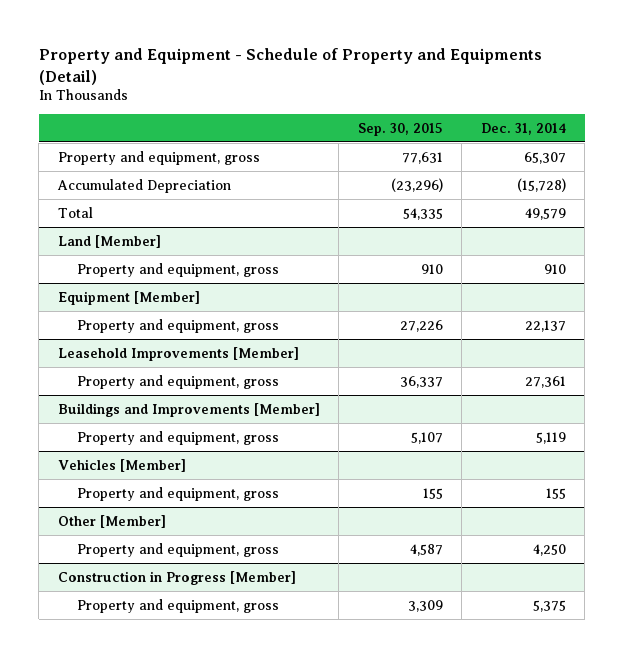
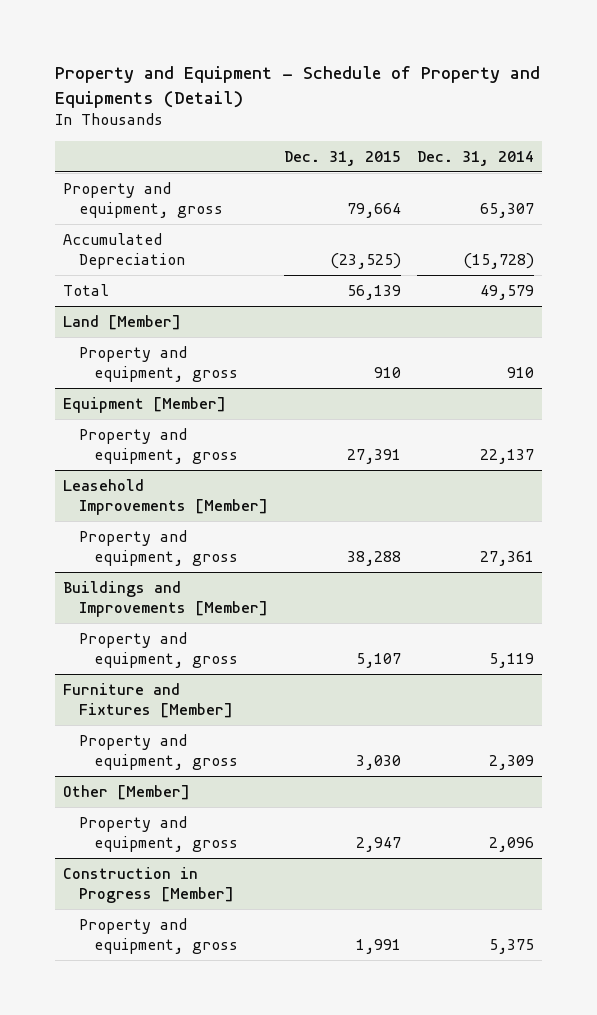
[357,122,443,136] Sep. 30, 2015 -> none
none -> [283,150,401,166] Dec. 31, 2015
[57,458,186,472] Vehicles [Member] -> none
none -> [62,682,233,718] Furniture and Fixtures [Member]
[545,487,566,499] 155 -> [488,754,534,770] 2,309
[532,543,566,556] 4,250 -> [488,836,534,852] 2,096

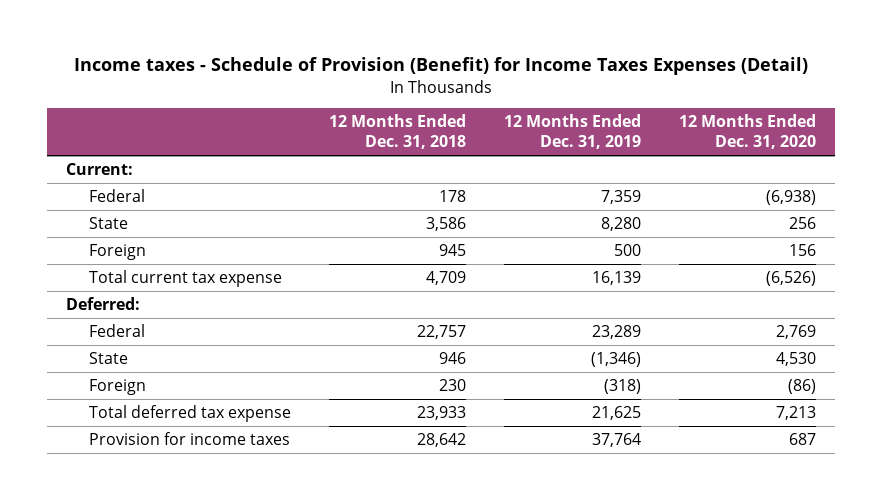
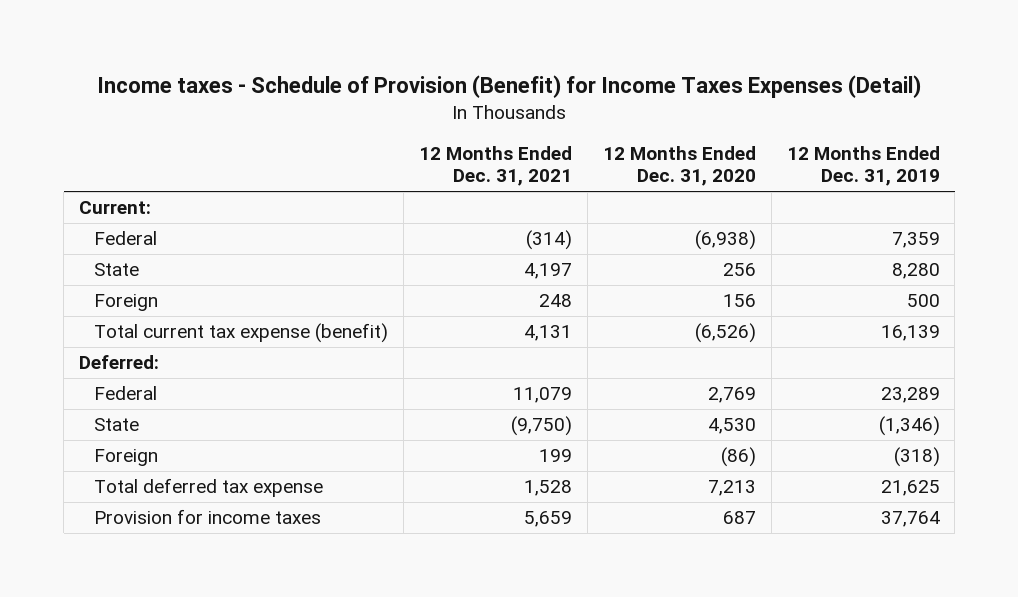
[328,114,466,150] 12 Months Ended Dec. 31, 2018 -> none
none -> [419,146,573,187] 12 Months Ended Dec. 31, 2021
[88,270,282,288] Total current tax expense -> [94,323,389,344] Total current tax expense (benefit)

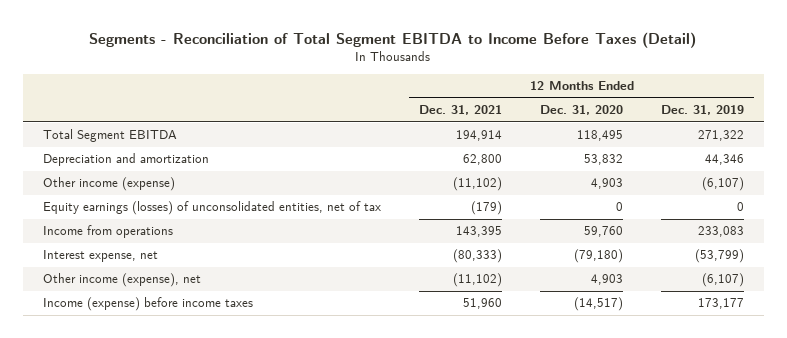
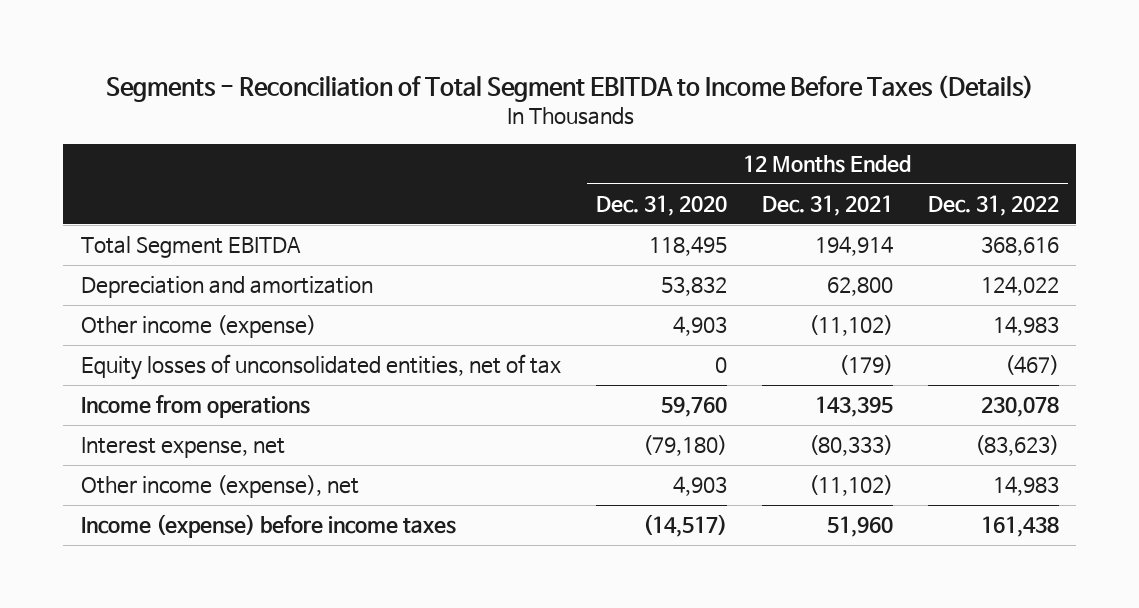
[89,31,697,48] Segments - Reconciliation of Total Segment EBITDA to Income Before Taxes (Detail) -> [105,75,1034,103] Segments - Reconciliation of Total Segment EBITDA to Income Before Taxes (Details)
[661,105,745,116] Dec. 31, 2019 -> none
none -> [927,195,1059,217] Dec. 31, 2022
[42,201,381,216] Equity earnings (losses) of unconsolidated entities, net of tax -> [80,354,561,381] Equity losses of unconsolidated entities, net of tax

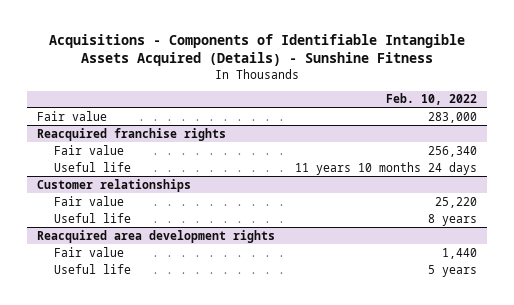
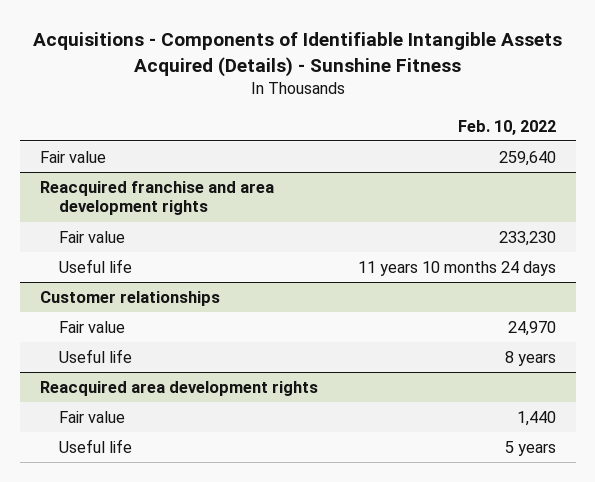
[428,111,478,123] 283,000 -> [498,151,556,167] 259,640
[37,127,227,141] Reacquired franchise rights -> [39,181,274,216] Reacquired franchise and area development rights
[428,145,478,157] 256,340 -> [498,231,556,247] 233,230
[435,196,478,208] 25,220 -> [507,321,556,337] 24,970

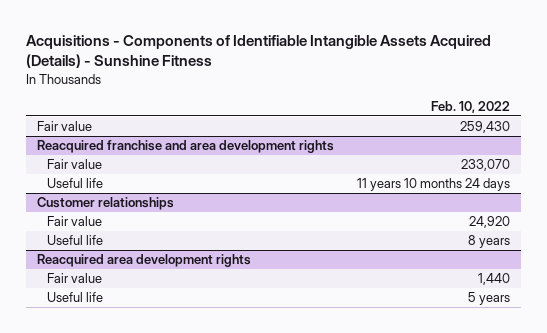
[498,151,556,167] 259,640 -> [459,121,510,134] 259,430
[498,231,556,247] 233,230 -> [460,159,510,172] 233,070
[507,321,556,337] 24,970 -> [468,216,510,229] 24,920

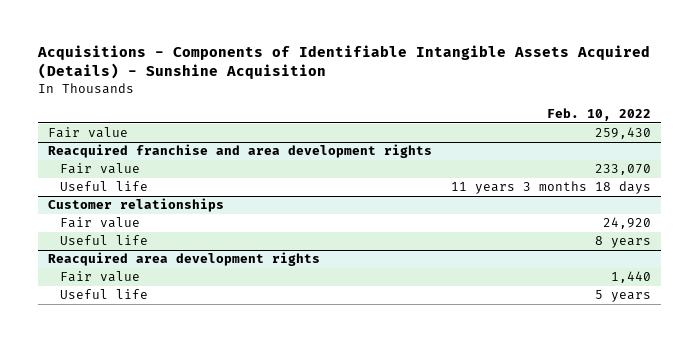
[25,34,491,69] Acquisitions - Components of Identifiable Intangible Assets Acquired (Details) - Sunshine Fitness -> [36,44,650,79] Acquisitions - Components of Identifiable Intangible Assets Acquired (Details) - Sunshine Acquisition
[356,178,510,192] 11 years 10 months 24 days -> [451,181,652,195] 11 years 3 months 18 days

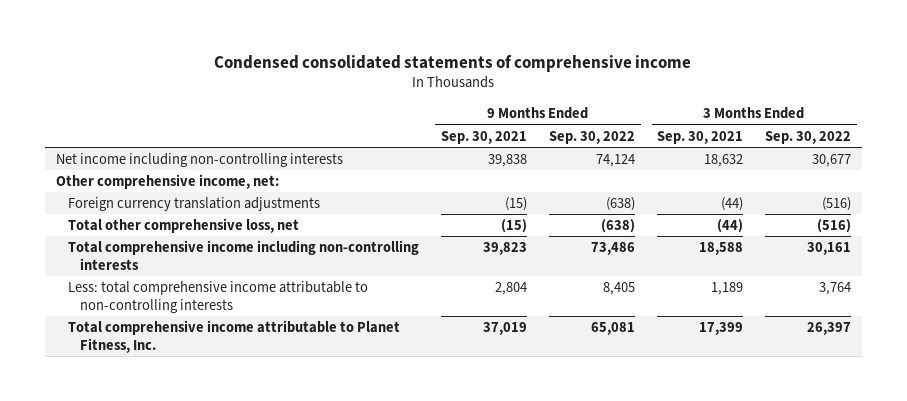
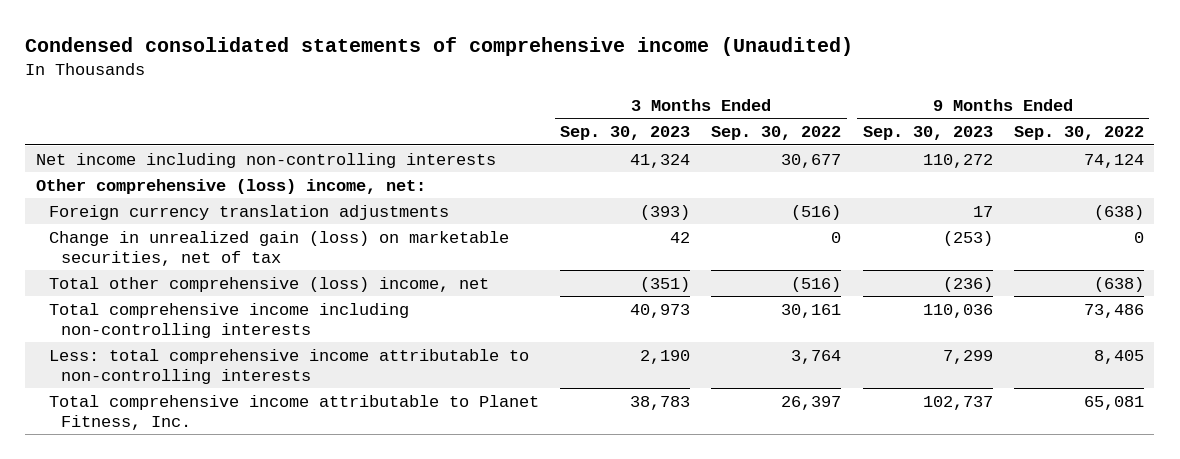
[214,54,692,72] Condensed consolidated statements of comprehensive income -> [25,37,854,57] Condensed consolidated statements of comprehensive income (Unaudited)
[440,130,527,144] Sep. 30, 2021 -> none
[657,130,744,144] Sep. 30, 2021 -> none
none -> [559,126,690,141] Sep. 30, 2023
none -> [862,126,993,141] Sep. 30, 2023
[55,174,279,190] Other comprehensive income, net: -> [36,178,427,194] Other comprehensive (loss) income, net:
none -> [48,230,509,266] Change in unrealized gain (loss) on marketable securities, net of tax
[67,218,299,234] Total other comprehensive loss, net -> [48,276,489,292] Total other comprehensive (loss) income, net

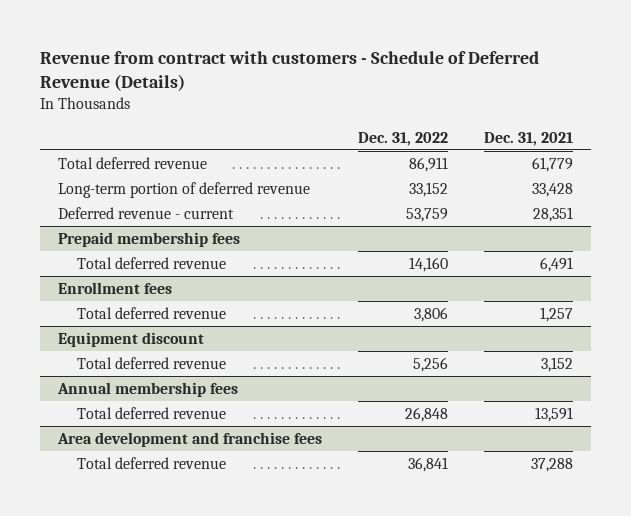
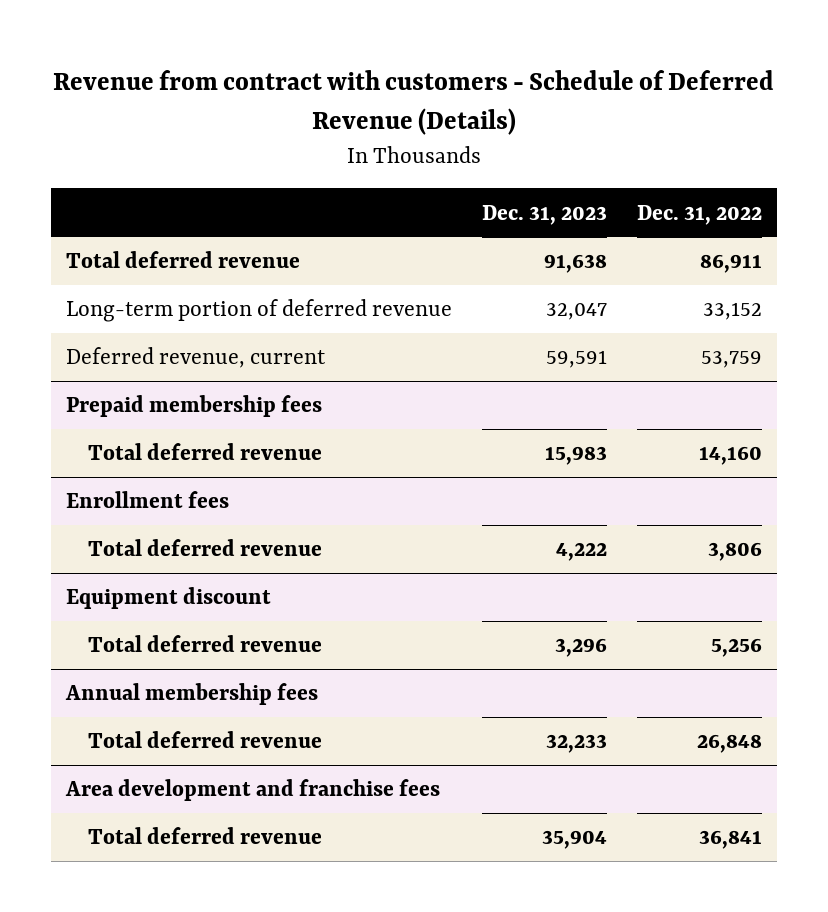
[484,131,574,146] Dec. 31, 2021 -> none
none -> [481,204,607,225] Dec. 31, 2023
[57,206,234,219] Deferred revenue - current -> [65,347,326,369] Deferred revenue, current

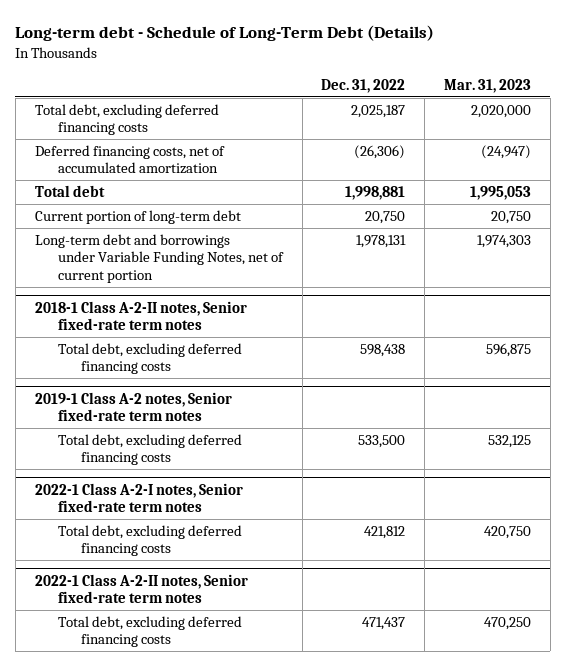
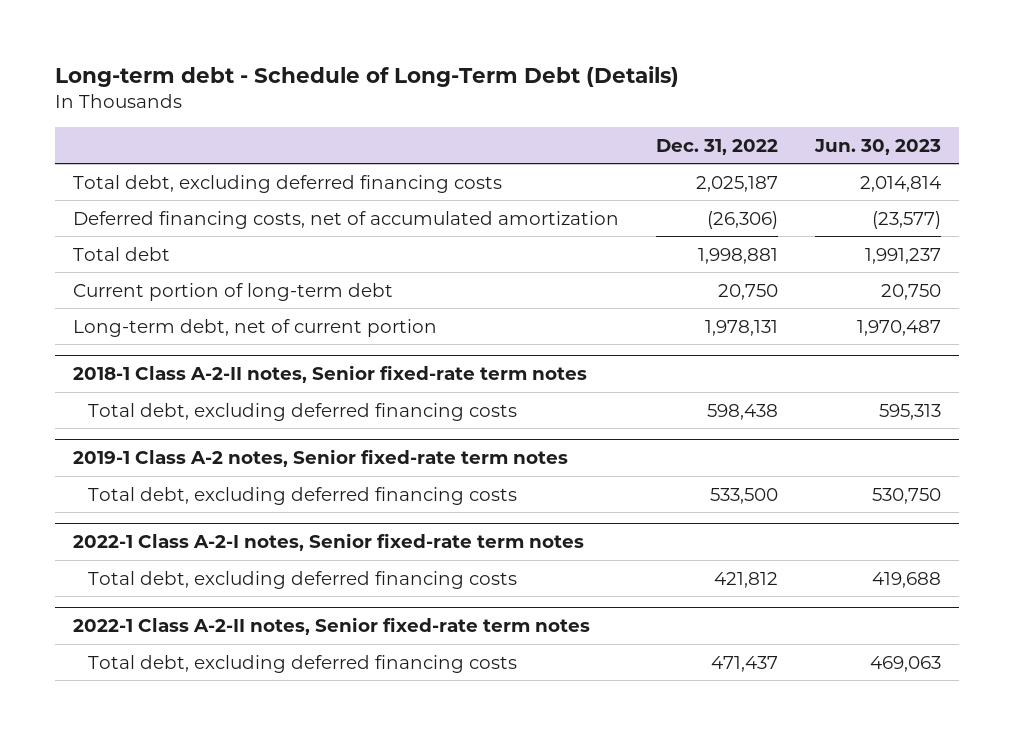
[443,78,531,93] Mar. 31, 2023 -> none
none -> [813,138,941,155] Jun. 30, 2023
[34,234,284,283] Long-term debt and borrowings under Variable Funding Notes, net of current portion -> [72,318,437,337] Long-term debt, net of current portion

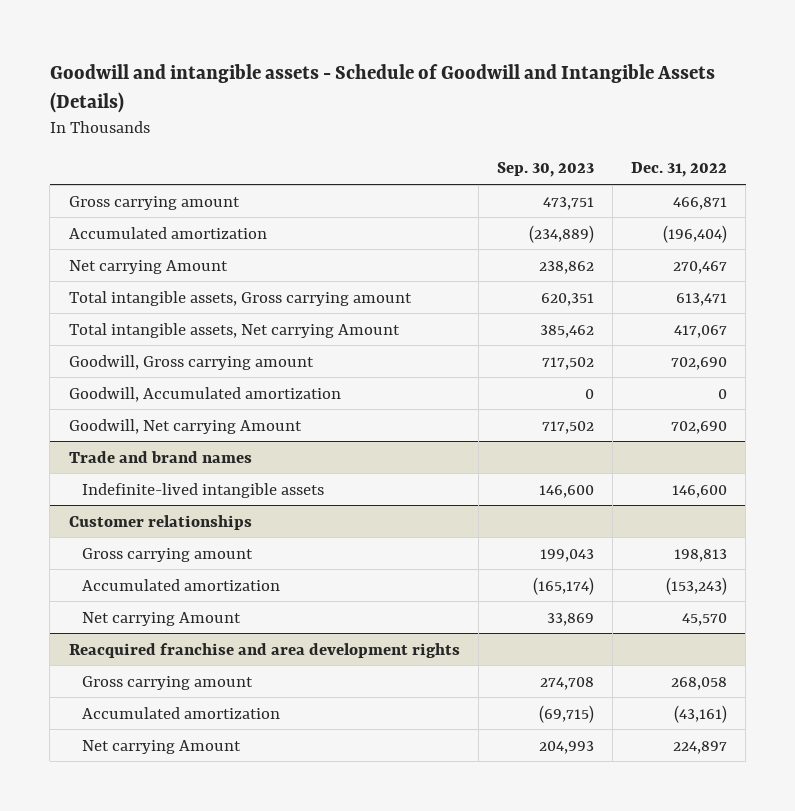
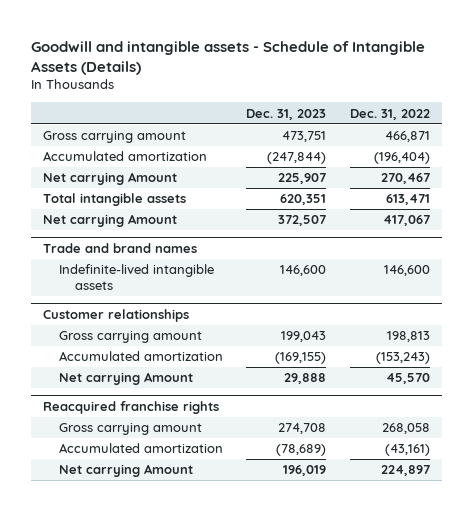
[49,63,715,113] Goodwill and intangible assets - Schedule of Goodwill and Intangible Assets (Details) -> [31,40,426,75] Goodwill and intangible assets - Schedule of Intangible Assets (Details)
[496,162,594,178] Sep. 30, 2023 -> none
none -> [246,108,327,120] Dec. 31, 2023
[68,354,314,370] Goodwill, Gross carrying amount -> none
[68,386,341,402] Goodwill, Accumulated amortization -> none
[68,418,302,434] Goodwill, Net carrying Amount -> none
[68,290,412,306] Total intangible assets, Gross carrying amount -> [43,193,187,207] Total intangible assets
[68,322,400,338] Total intangible assets, Net carrying Amount -> [43,214,178,228] Net carrying Amount
[68,642,460,658] Reacquired franchise and area development rights -> [43,401,220,415] Reacquired franchise rights

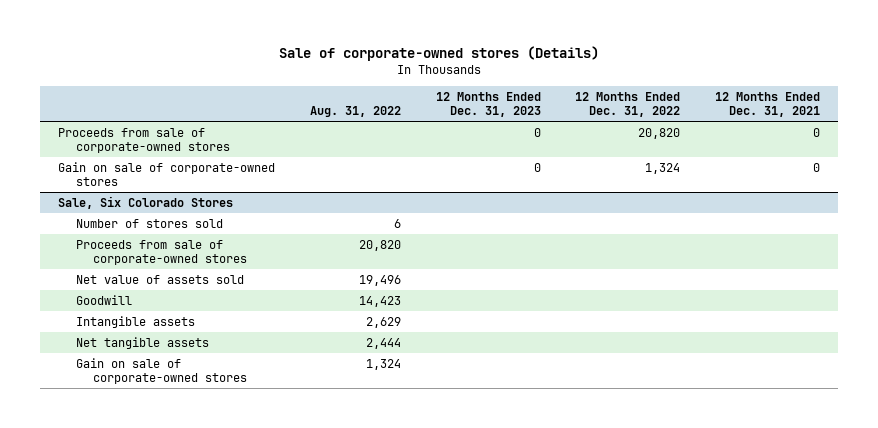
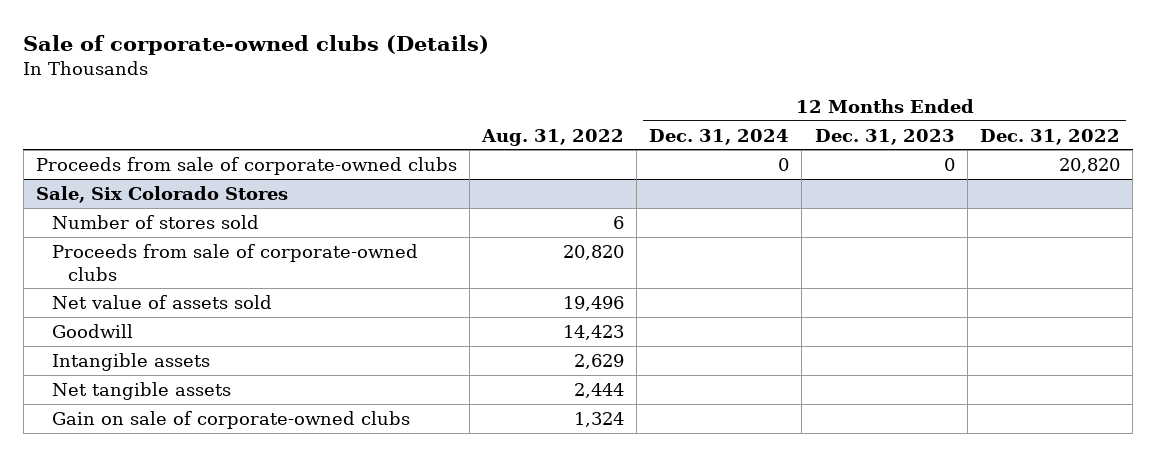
[279,46,600,62] Sale of corporate-owned stores (Details) -> [23,34,490,55] Sale of corporate-owned clubs (Details)
[715,91,821,118] 12 Months Ended Dec. 31, 2021 -> none
none -> [649,128,790,145] Dec. 31, 2024
[57,161,275,187] Gain on sale of corporate-owned stores -> none
[57,127,230,154] Proceeds from sale of corporate-owned stores -> [35,156,457,175] Proceeds from sale of corporate-owned clubs
[75,239,248,266] Proceeds from sale of corporate-owned stores -> [51,243,418,281] Proceeds from sale of corporate-owned clubs
[75,357,248,385] Gain on sale of corporate-owned stores -> [51,410,410,429] Gain on sale of corporate-owned clubs

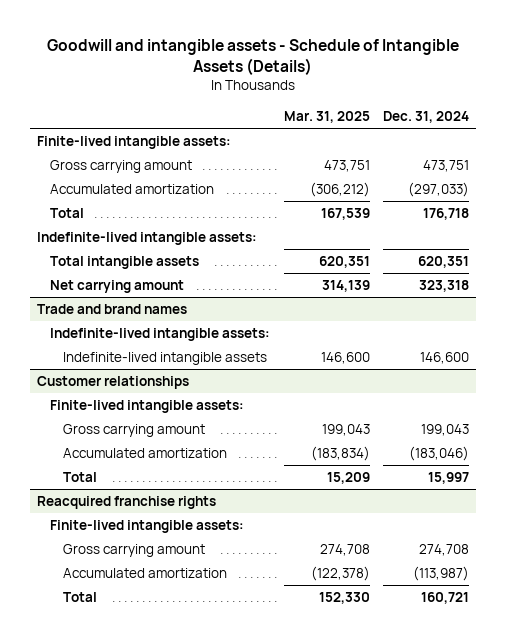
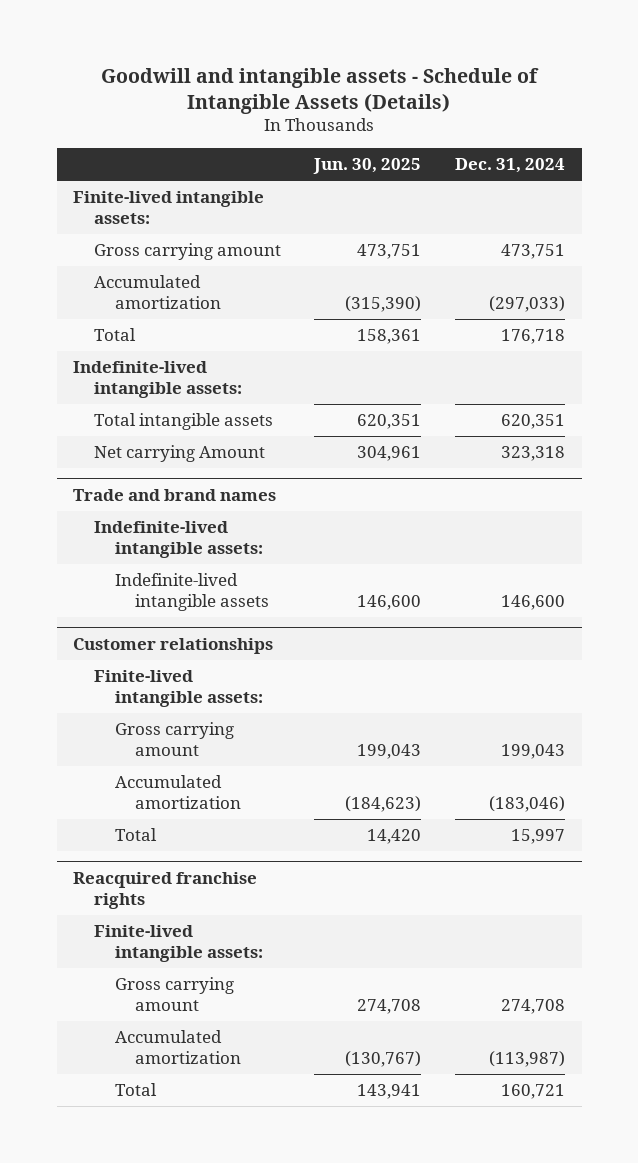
[283,111,370,124] Mar. 31, 2025 -> none
none -> [313,158,422,175] Jun. 30, 2025
[49,280,184,294] Net carrying amount -> [94,445,266,463] Net carrying Amount

